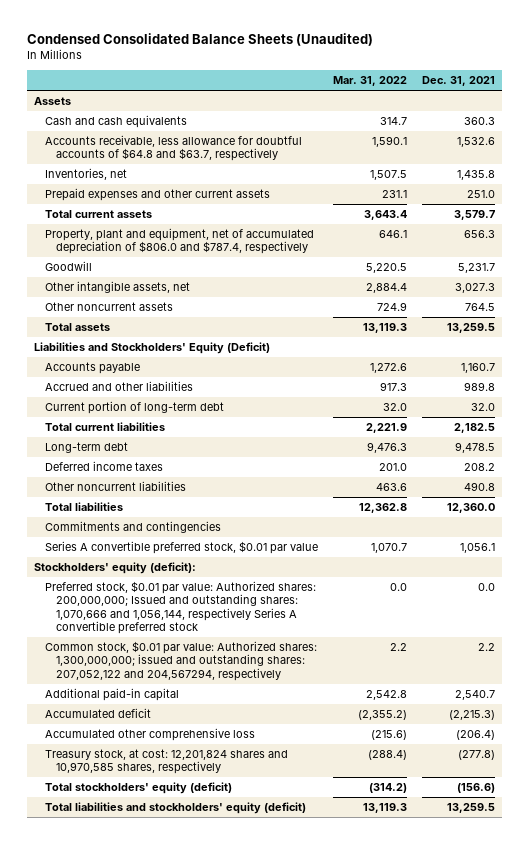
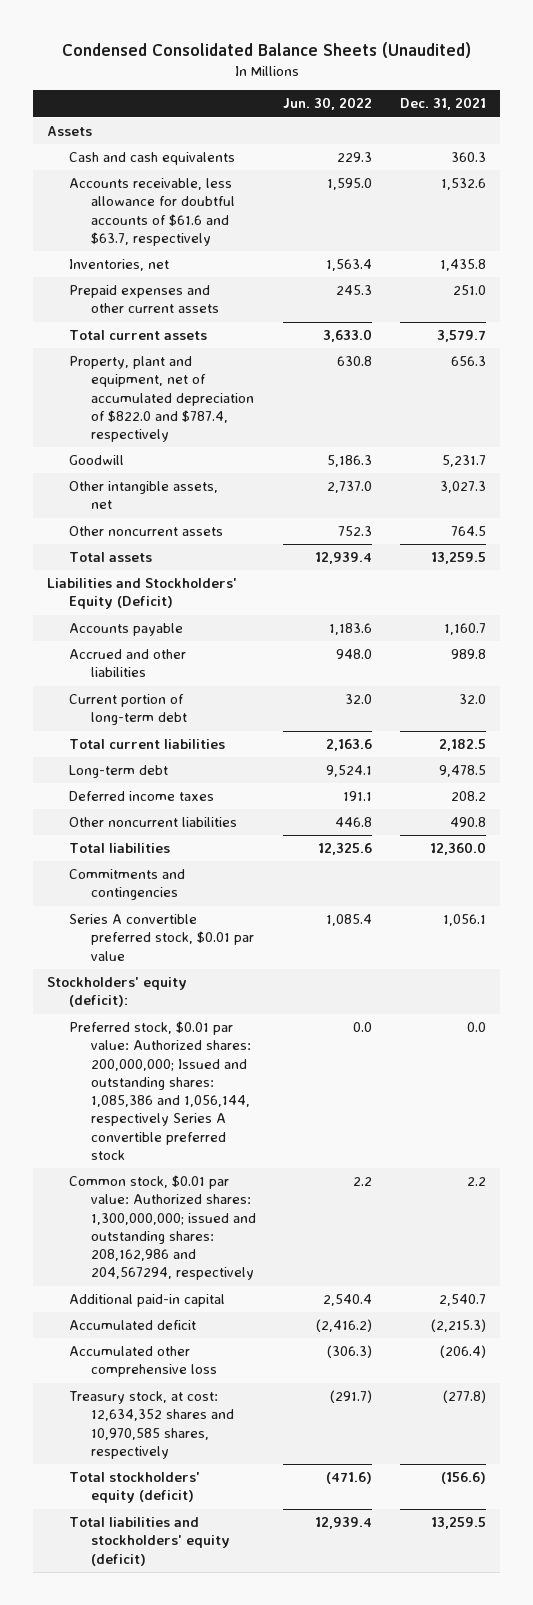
[332,76,407,87] Mar. 31, 2022 -> none
none -> [283,97,373,111] Jun. 30, 2022
[45,135,303,162] Accounts receivable, less allowance for doubtful accounts of $64.8 and $63.7, respectively -> [68,178,235,246] Accounts receivable, less allowance for doubtful accounts of $61.6 and $63.7, respectively
[45,228,315,255] Property, plant and equipment, net of accumulated depreciation of $806.0 and $787.4, respectively -> [68,356,254,443] Property, plant and equipment, net of accumulated depreciation of $822.0 and $787.4, respectively
[45,581,317,635] Preferred stock, $0.01 par value: Authorized shares: 200,000,000; Issued and outstanding shares: 1,070,666 and 1,056,144, respectively Series A convertible preferred stock -> [68,1021,251,1160] Preferred stock, $0.01 par value: Authorized shares: 200,000,000; Issued and outstanding shares: 1,085,386 and 1,056,144, respectively Series A convertible preferred stock
[45,641,318,681] Common stock, $0.01 par value: Authorized shares: 1,300,000,000; issued and outstanding shares: 207,052,122 and 204,567294, respectively -> [68,1175,256,1281] Common stock, $0.01 par value: Authorized shares: 1,300,000,000; issued and outstanding shares: 208,162,986 and 204,567294, respectively
[45,749,289,775] Treasury stock, at cost: 12,201,824 shares and 10,970,585 shares, respectively -> [68,1391,234,1459] Treasury stock, at cost: 12,634,352 shares and 10,970,585 shares, respectively

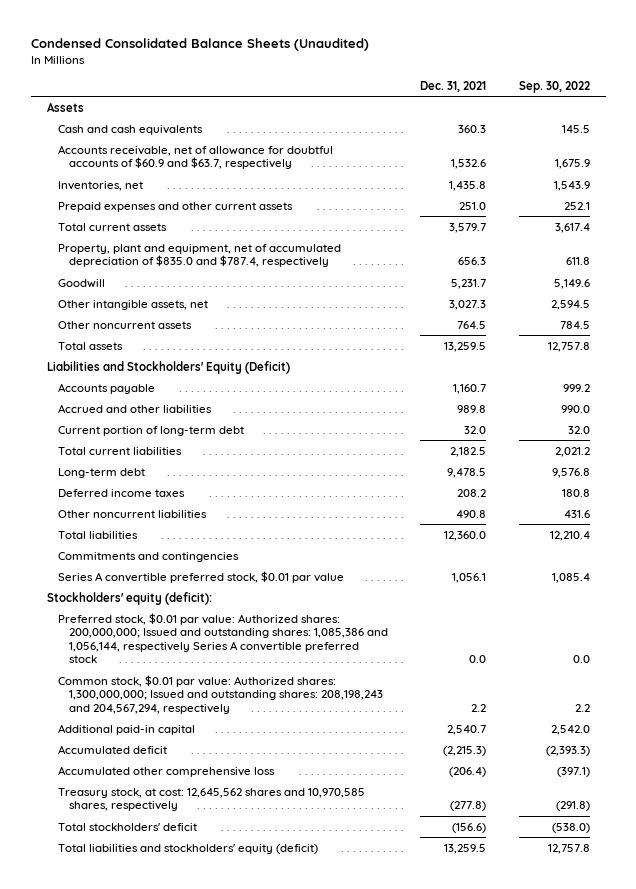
[283,97,373,111] Jun. 30, 2022 -> none
none -> [518,80,590,93] Sep. 30, 2022
[68,178,235,246] Accounts receivable, less allowance for doubtful accounts of $61.6 and $63.7, respectively -> [57,144,333,170] Accounts receivable, net of allowance for doubtful accounts of $60.9 and $63.7, respectively
[68,356,254,443] Property, plant and equipment, net of accumulated depreciation of $822.0 and $787.4, respectively -> [57,243,341,268] Property, plant and equipment, net of accumulated depreciation of $835.0 and $787.4, respectively
[68,1175,256,1281] Common stock, $0.01 par value: Authorized shares: 1,300,000,000; issued and outstanding shares: 208,162,986 and 204,567294, respectively -> [57,674,384,714] Common stock, $0.01 par value: Authorized shares: 1,300,000,000; Issued and outstanding shares: 208,198,243 and 204,567,294, respectively
[68,1391,234,1459] Treasury stock, at cost: 12,634,352 shares and 10,970,585 shares, respectively -> [57,787,365,812] Treasury stock, at cost: 12,645,562 shares and 10,970,585 shares, respectively
[68,1472,200,1504] Total stockholders' equity (deficit) -> [57,822,197,831] Total stockholders' deficit

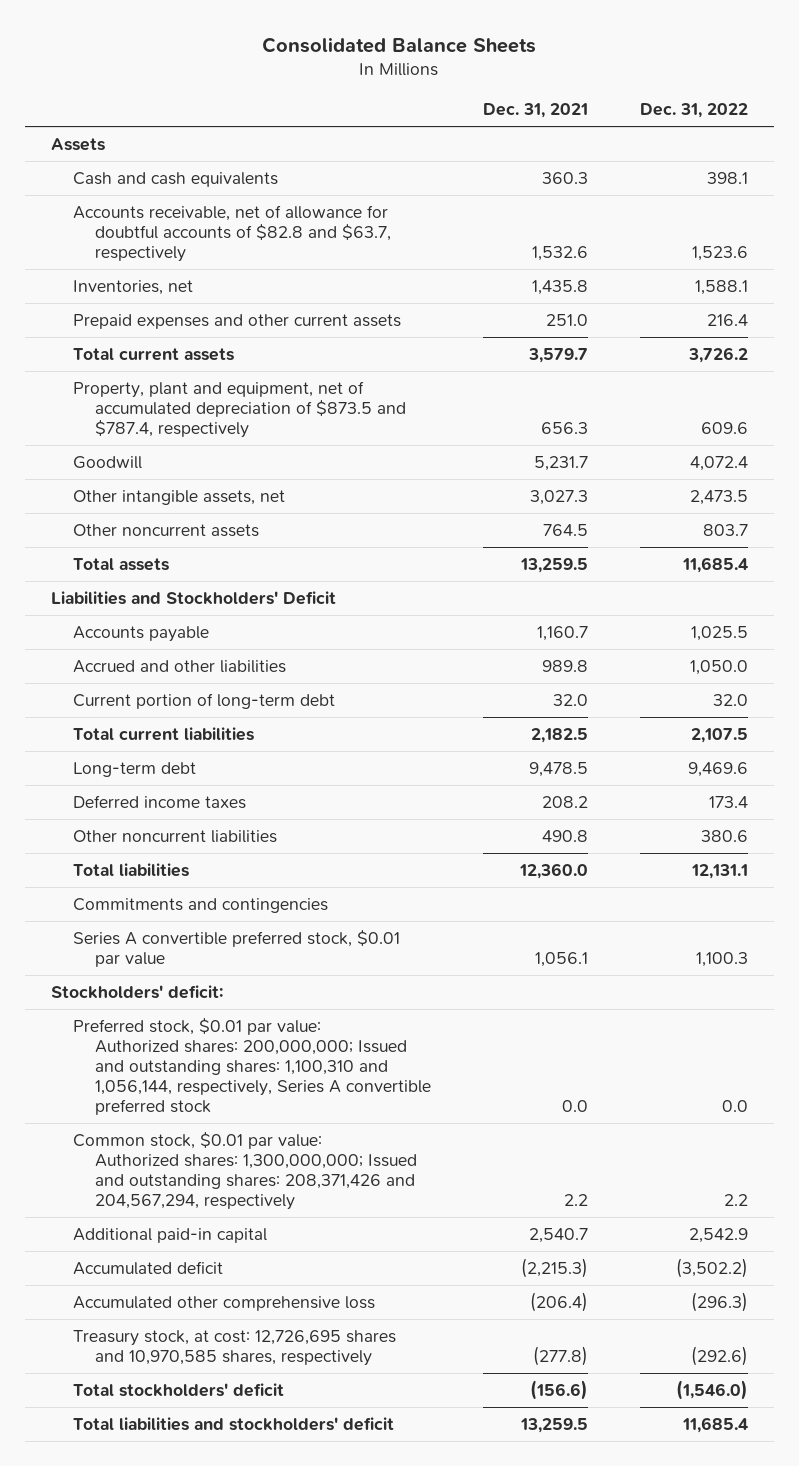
[30,38,369,52] Condensed Consolidated Balance Sheets (Unaudited) -> [262,36,537,53] Consolidated Balance Sheets
[518,80,590,93] Sep. 30, 2022 -> none
none -> [640,103,749,119] Dec. 31, 2022
[57,144,333,170] Accounts receivable, net of allowance for doubtful accounts of $60.9 and $63.7, respectively -> [72,204,392,262] Accounts receivable, net of allowance for doubtful accounts of $82.8 and $63.7, respectively
[57,243,341,268] Property, plant and equipment, net of accumulated depreciation of $835.0 and $787.4, respectively -> [72,380,407,438] Property, plant and equipment, net of accumulated depreciation of $873.5 and $787.4, respectively
[46,360,290,374] Liabilities and Stockholders' Equity (Deficit) -> [50,590,336,605] Liabilities and Stockholders' Deficit
[46,591,212,605] Stockholders' equity (deficit): -> [50,984,223,999] Stockholders' deficit:
[57,612,389,664] Preferred stock, $0.01 par value: Authorized shares: 200,000,000; Issued and outstanding shares: 1,085,386 and 1,056,144, respectively Series A convertible preferred stock -> [72,1017,432,1116] Preferred stock, $0.01 par value: Authorized shares: 200,000,000; Issued and outstanding shares: 1,100,310 and 1,056,144, respectively, Series A convertible preferred stock
[57,674,384,714] Common stock, $0.01 par value: Authorized shares: 1,300,000,000; Issued and outstanding shares: 208,198,243 and 204,567,294, respectively -> [72,1131,418,1211] Common stock, $0.01 par value: Authorized shares: 1,300,000,000; Issued and outstanding shares: 208,371,426 and 204,567,294, respectively
[57,787,365,812] Treasury stock, at cost: 12,645,562 shares and 10,970,585 shares, respectively -> [72,1329,396,1366] Treasury stock, at cost: 12,726,695 shares and 10,970,585 shares, respectively
[57,843,318,854] Total liabilities and stockholders' equity (deficit) -> [72,1416,394,1431] Total liabilities and stockholders' deficit

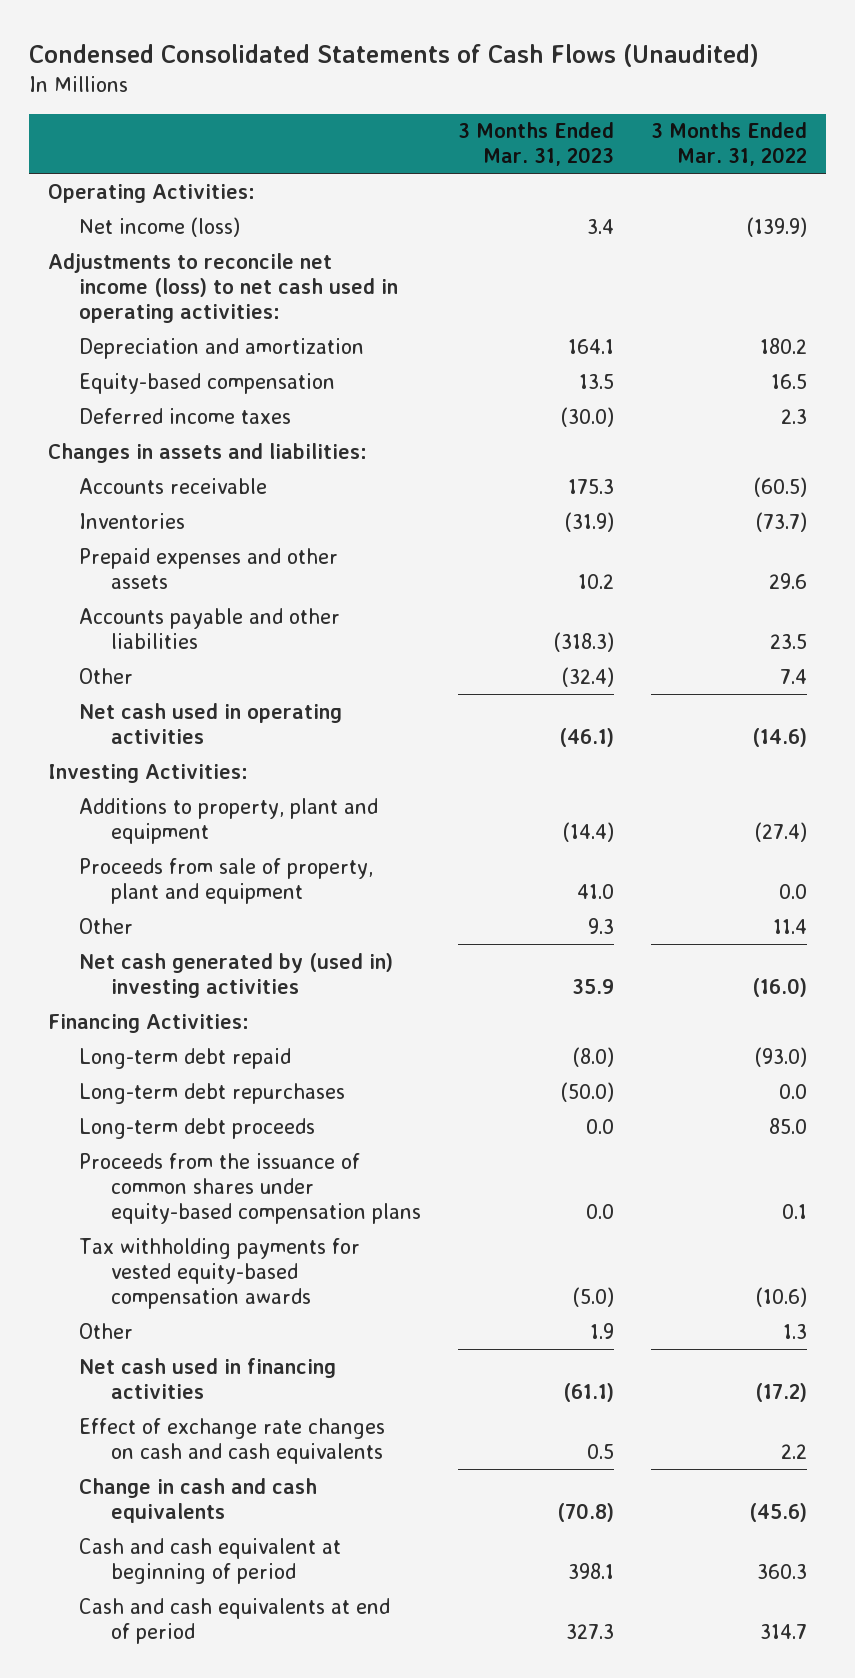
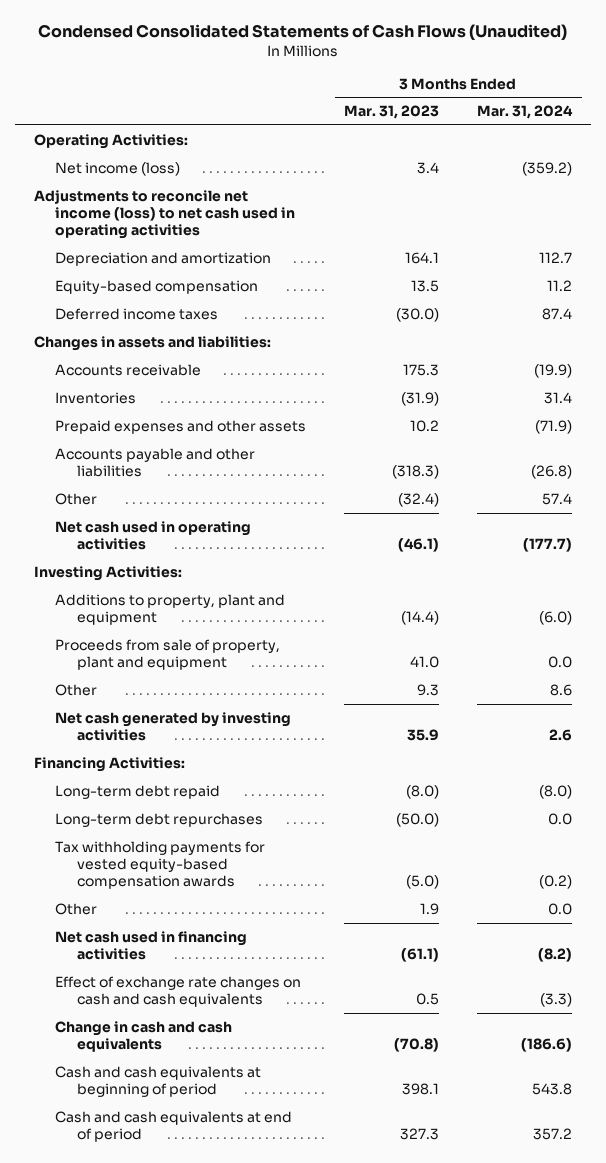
[651,122,808,167] 3 Months Ended Mar. 31, 2022 -> none
none -> [477,105,574,120] Mar. 31, 2024
[47,252,399,323] Adjustments to reconcile net income (loss) to net cash used in operating activities: -> [33,189,296,240] Adjustments to reconcile net income (loss) to net cash used in operating activities
[79,952,394,998] Net cash generated by (used in) investing activities -> [55,711,292,741] Net cash generated by investing activities
[79,1117,316,1139] Long-term debt proceeds -> none
[79,1152,421,1224] Proceeds from the issuance of common shares under equity-based compensation plans -> none
[79,1537,342,1584] Cash and cash equivalent at beginning of period -> [55,1065,262,1097] Cash and cash equivalents at beginning of period

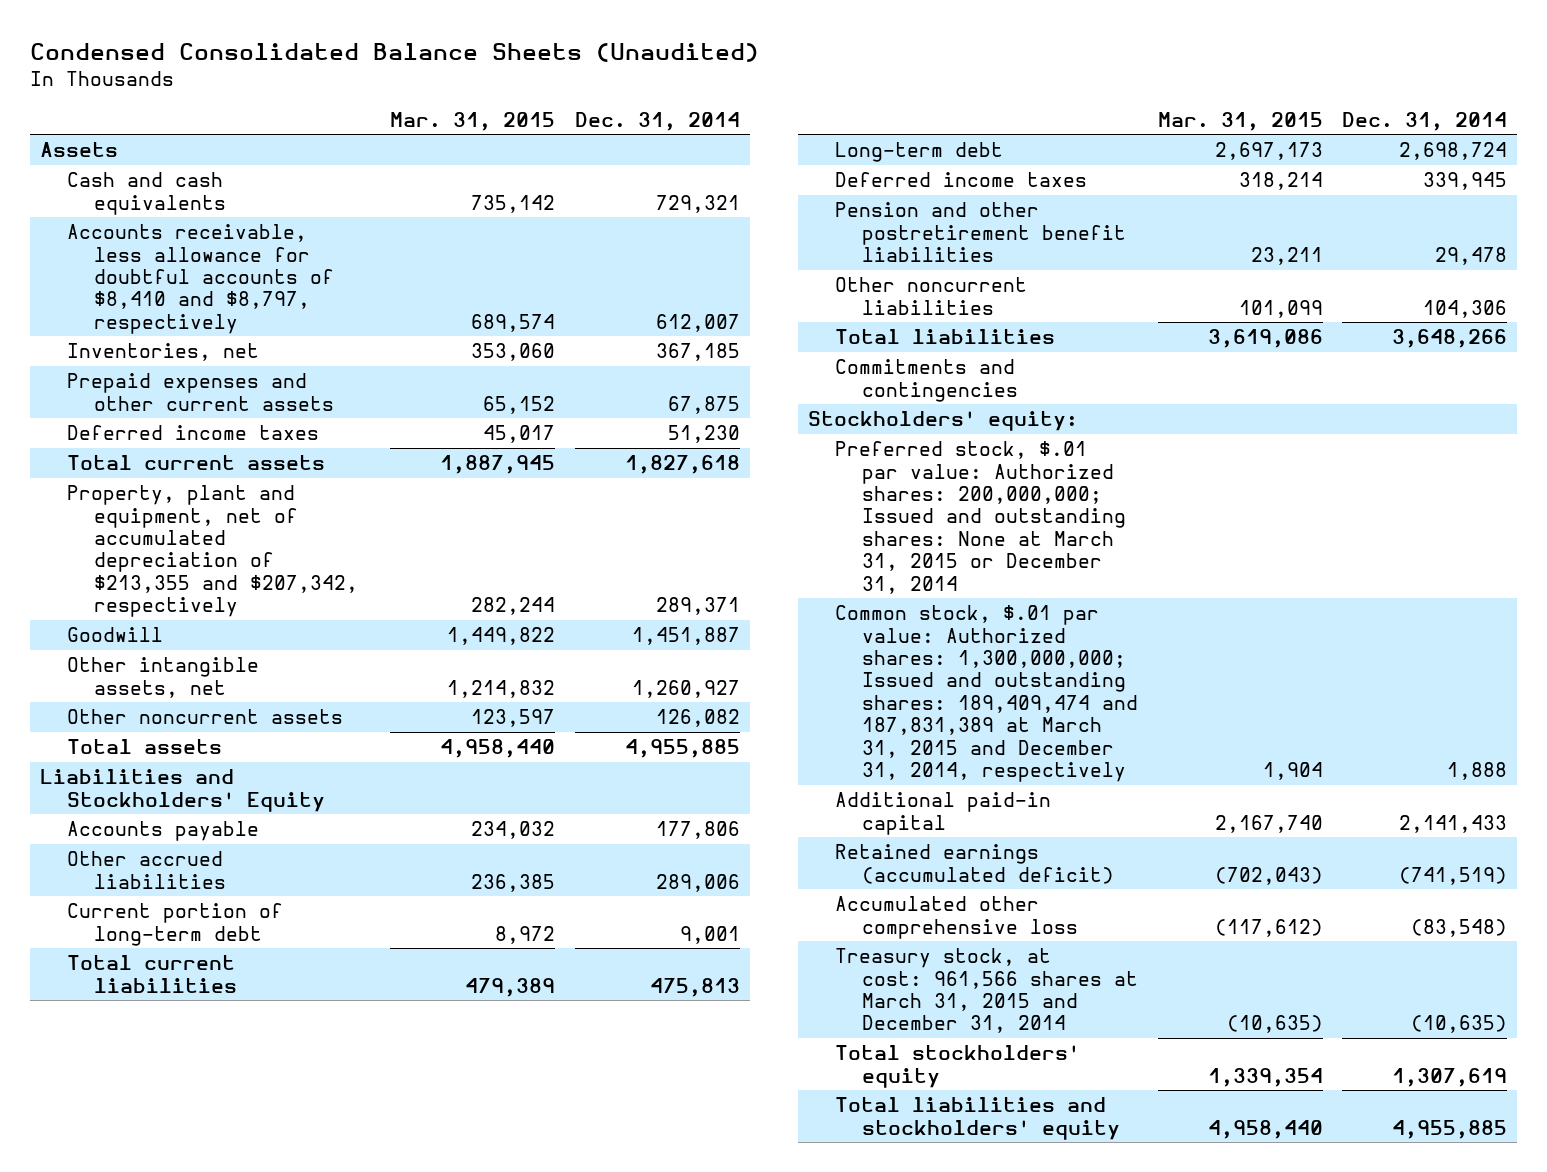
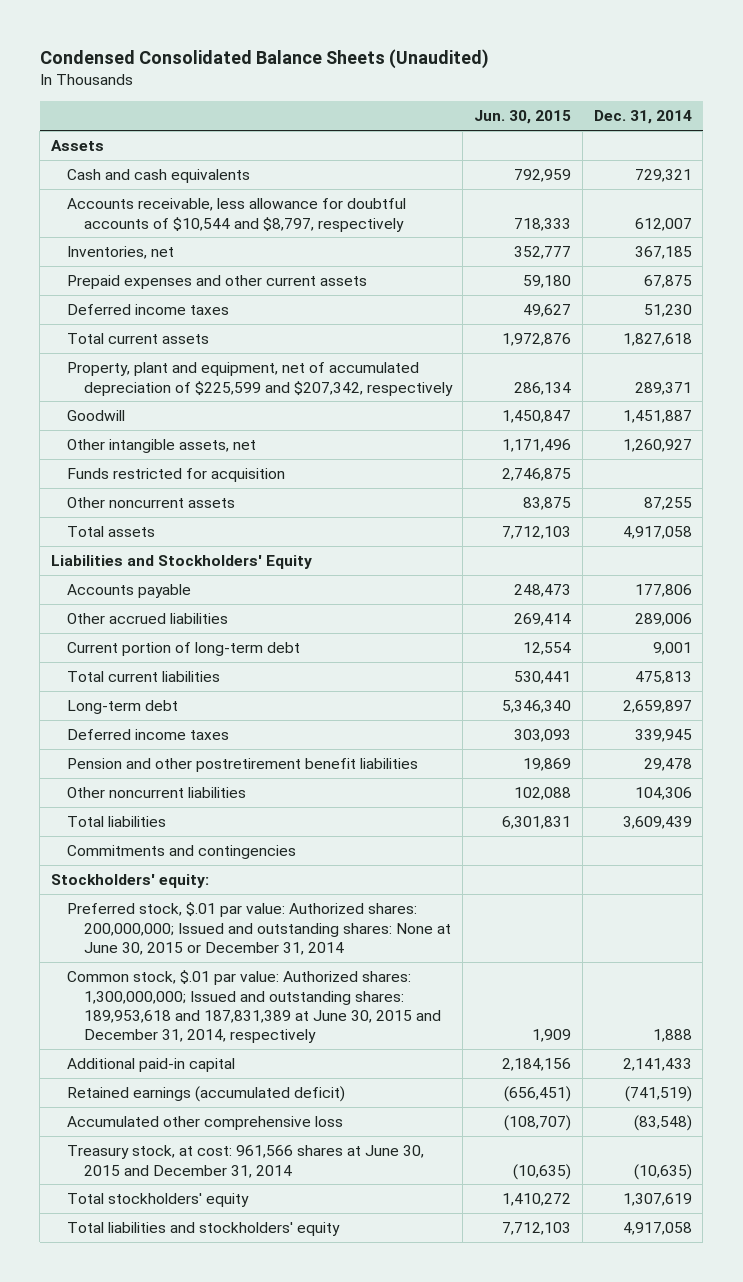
[389,111,555,131] Mar. 31, 2015 -> none
none -> [474,110,572,125] Jun. 30, 2015
[66,224,334,334] Accounts receivable, less allowance for doubtful accounts of $8,410 and $8,797, respectively -> [67,198,407,232] Accounts receivable, less allowance for doubtful accounts of $10,544 and $8,797, respectively
[66,485,358,618] Property, plant and equipment, net of accumulated depreciation of $213,355 and $207,342, respectively -> [67,362,453,396] Property, plant and equipment, net of accumulated depreciation of $225,599 and $207,342, respectively
none -> [67,468,286,483] Funds restricted for acquisition
[655,709,740,728] 126,082 -> [643,497,692,511] 87,255
[624,739,740,759] 4,955,885 -> [622,526,692,540] 4,917,058
[1399,142,1508,161] 2,698,724 -> [622,700,692,714] 2,659,897
[1392,329,1508,349] 3,648,266 -> [622,816,692,830] 3,609,439
[834,441,1126,594] Preferred stock, $.01 par value: Authorized shares: 200,000,000; Issued and outstanding shares: None at March 31, 2015 or December 31, 2014 -> [67,902,451,956] Preferred stock, $.01 par value: Authorized shares: 200,000,000; Issued and outstanding shares: None at June 30, 2015 or December 31, 2014
[834,605,1138,783] Common stock, $.01 par value: Authorized shares: 1,300,000,000; Issued and outstanding shares: 189,409,474 and 187,831,389 at March 31, 2015 and December 31, 2014, respectively -> [67,970,441,1044] Common stock, $.01 par value: Authorized shares: 1,300,000,000; Issued and outstanding shares: 189,953,618 and 187,831,389 at June 30, 2015 and December 31, 2014, respectively
[834,948,1138,1034] Treasury stock, at cost: 961,566 shares at March 31, 2015 and December 31, 2014 -> [67,1145,425,1178] Treasury stock, at cost: 961,566 shares at June 30, 2015 and December 31, 2014
[1392,1119,1508,1139] 4,955,885 -> [622,1222,692,1236] 4,917,058

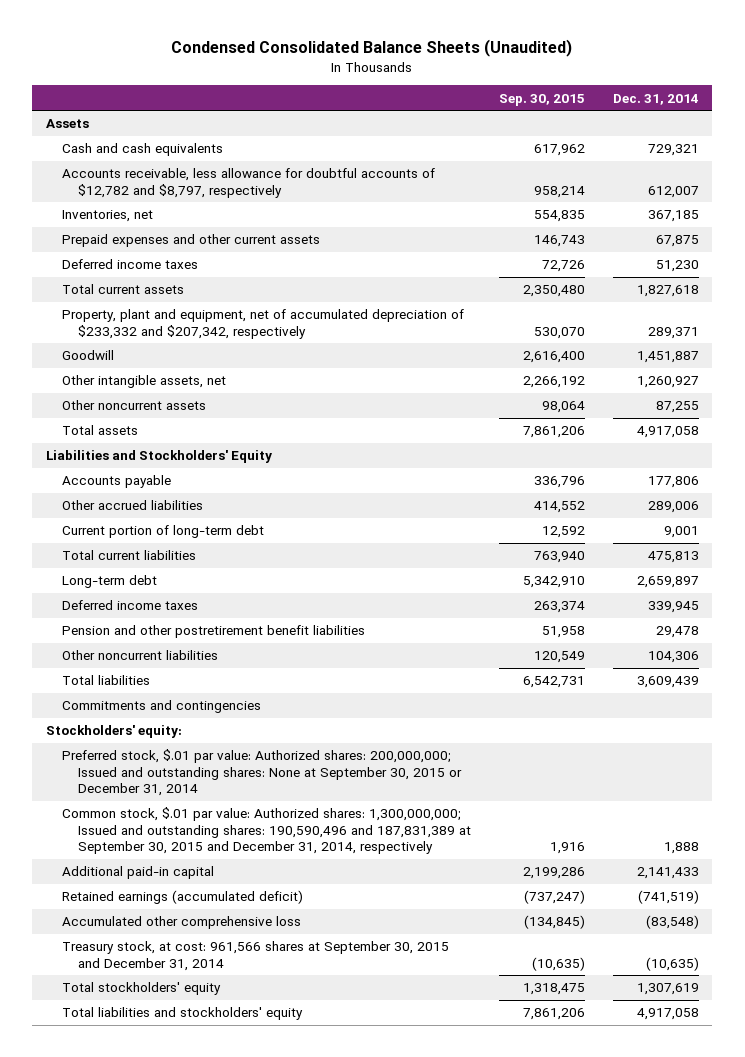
[474,110,572,125] Jun. 30, 2015 -> none
none -> [498,93,585,106] Sep. 30, 2015
[67,198,407,232] Accounts receivable, less allowance for doubtful accounts of $10,544 and $8,797, respectively -> [61,168,435,198] Accounts receivable, less allowance for doubtful accounts of $12,782 and $8,797, respectively
[67,362,453,396] Property, plant and equipment, net of accumulated depreciation of $225,599 and $207,342, respectively -> [61,309,464,339] Property, plant and equipment, net of accumulated depreciation of $233,332 and $207,342, respectively
[67,468,286,483] Funds restricted for acquisition -> none
[67,902,451,956] Preferred stock, $.01 par value: Authorized shares: 200,000,000; Issued and outstanding shares: None at June 30, 2015 or December 31, 2014 -> [61,749,462,797] Preferred stock, $.01 par value: Authorized shares: 200,000,000; Issued and outstanding shares: None at September 30, 2015 or December 31, 2014
[67,970,441,1044] Common stock, $.01 par value: Authorized shares: 1,300,000,000; Issued and outstanding shares: 189,953,618 and 187,831,389 at June 30, 2015 and December 31, 2014, respectively -> [61,807,471,855] Common stock, $.01 par value: Authorized shares: 1,300,000,000; Issued and outstanding shares: 190,590,496 and 187,831,389 at September 30, 2015 and December 31, 2014, respectively
[67,1145,425,1178] Treasury stock, at cost: 961,566 shares at June 30, 2015 and December 31, 2014 -> [61,941,449,971] Treasury stock, at cost: 961,566 shares at September 30, 2015 and December 31, 2014

